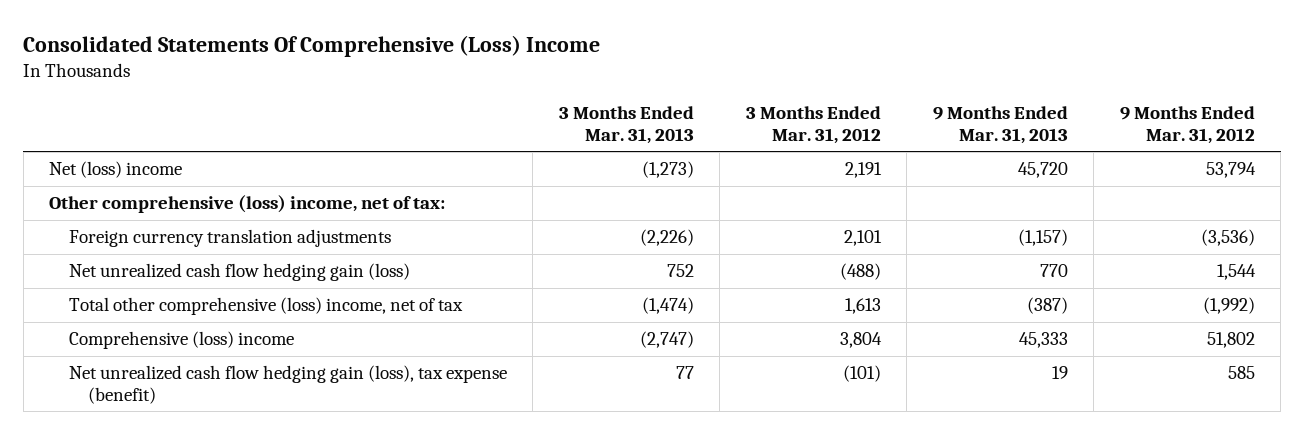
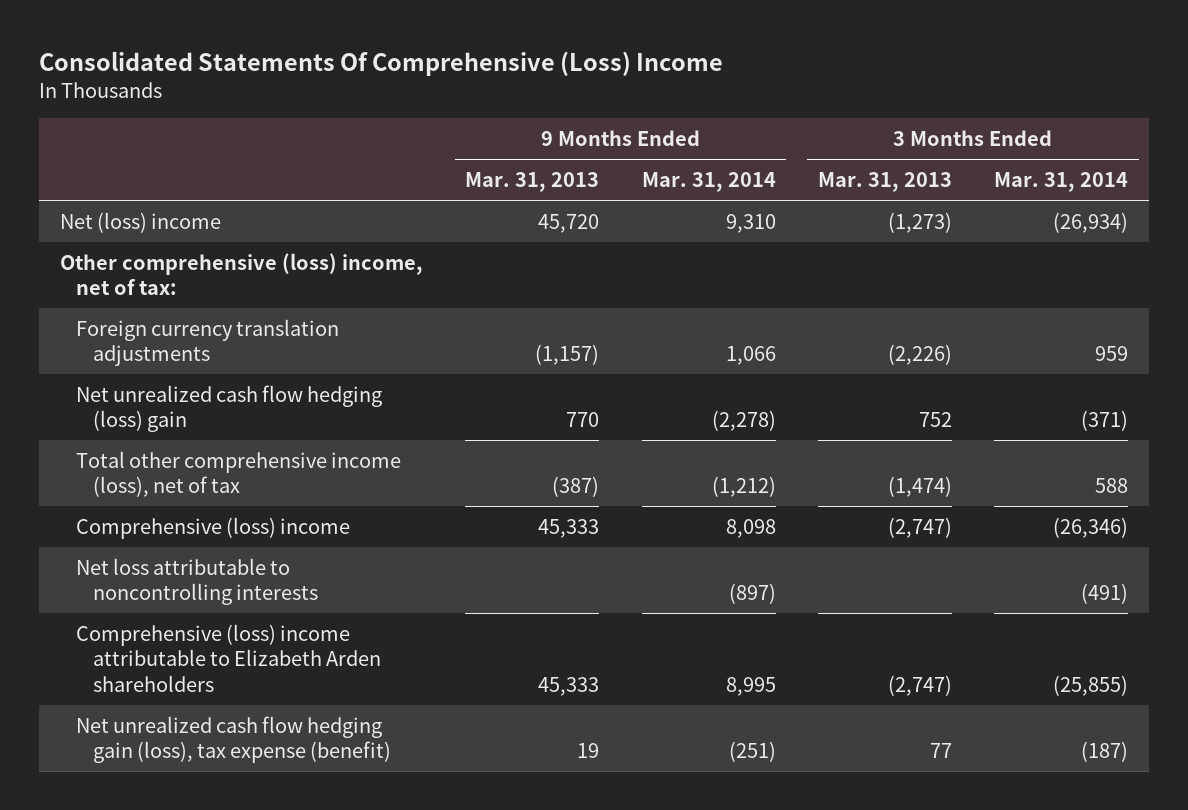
[745,106,881,144] 3 Months Ended Mar. 31, 2012 -> none
[1119,106,1255,144] 9 Months Ended Mar. 31, 2012 -> none
none -> [641,171,776,192] Mar. 31, 2014
none -> [994,171,1129,192] Mar. 31, 2014
[68,263,410,282] Net unrealized cash flow hedging gain (loss) -> [76,384,383,433] Net unrealized cash flow hedging (loss) gain
[68,297,463,316] Total other comprehensive (loss) income, net of tax -> [76,450,402,498] Total other comprehensive income (loss), net of tax
none -> [76,557,318,606] Net loss attributable to noncontrolling interests
none -> [76,623,381,692] Comprehensive (loss) income attributable to Elizabeth Arden shareholders

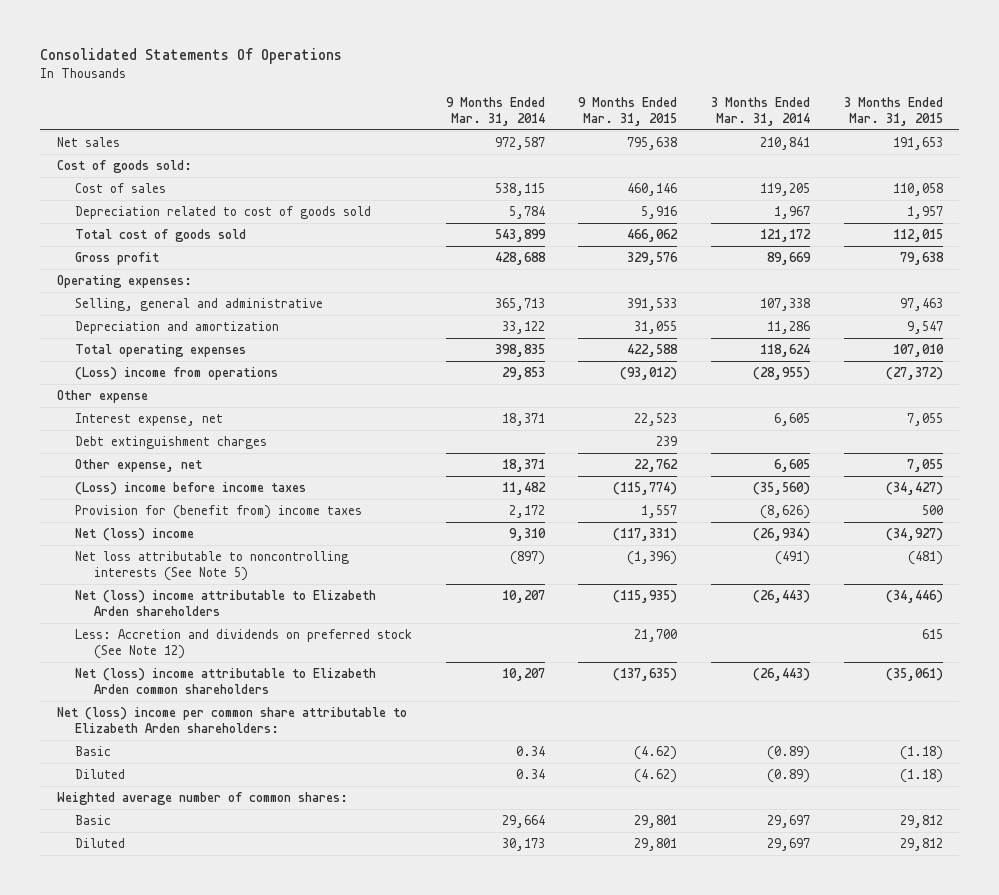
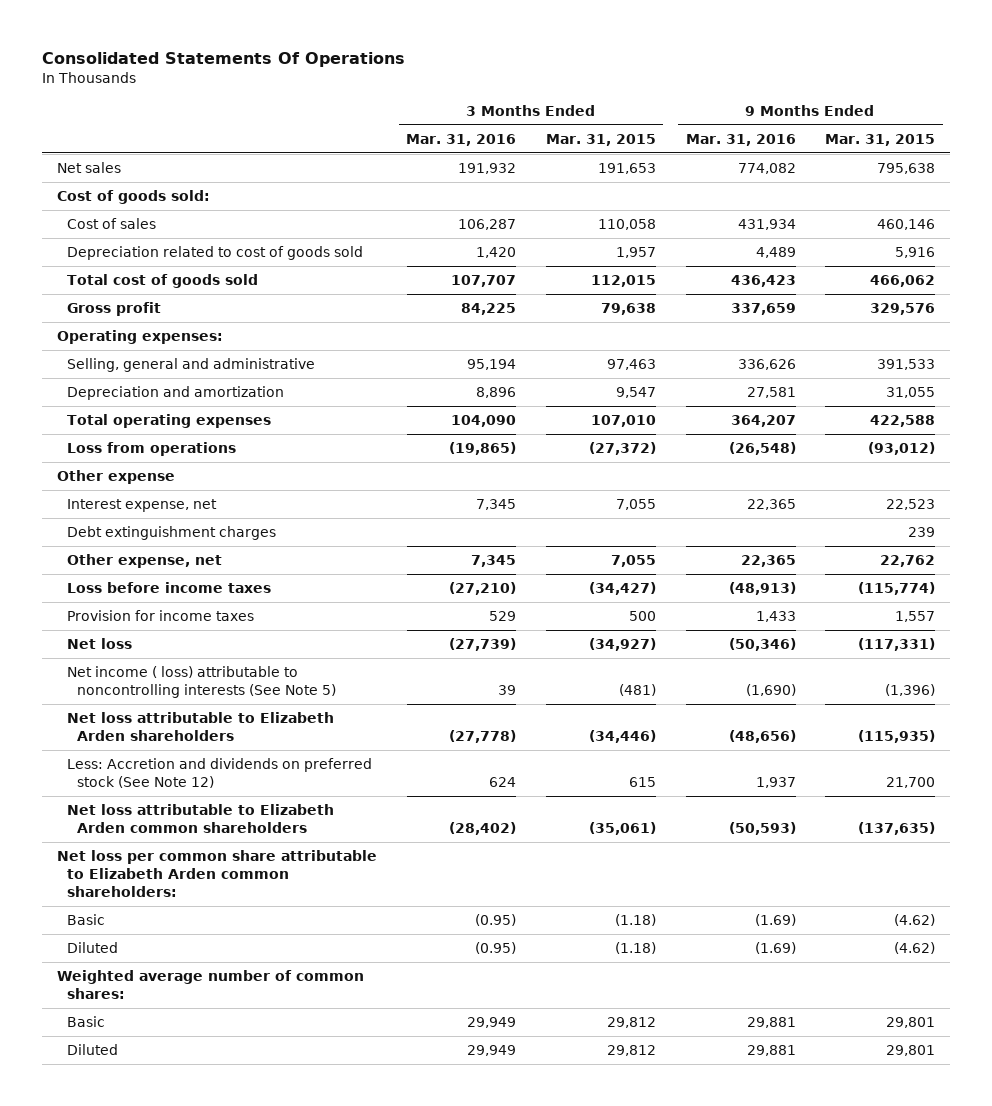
[445,96,545,126] 9 Months Ended Mar. 31, 2014 -> none
[711,96,811,126] 3 Months Ended Mar. 31, 2014 -> none
none -> [406,133,517,146] Mar. 31, 2016
none -> [685,133,796,146] Mar. 31, 2016
[75,367,279,381] (Loss) income from operations -> [67,442,237,457] Loss from operations
[75,482,307,496] (Loss) income before income taxes -> [67,582,272,594] Loss before income taxes
[75,505,363,520] Provision for (benefit from) income taxes -> [67,610,255,622] Provision for income taxes
[75,528,195,542] Net (loss) income -> [67,638,133,650] Net loss
[75,551,350,582] Net loss attributable to noncontrolling interests (See Note 5) -> [67,666,337,699] Net income ( loss) attributable to noncontrolling interests (See Note 5)
[75,590,377,617] Net (loss) income attributable to Elizabeth Arden shareholders -> [67,712,335,742] Net loss attributable to Elizabeth Arden shareholders
[75,668,377,695] Net (loss) income attributable to Elizabeth Arden common shareholders -> [67,804,335,834] Net loss attributable to Elizabeth Arden common shareholders
[56,707,407,734] Net (loss) income per common share attributable to Elizabeth Arden shareholders: -> [56,850,377,897] Net loss per common share attributable to Elizabeth Arden common shareholders:

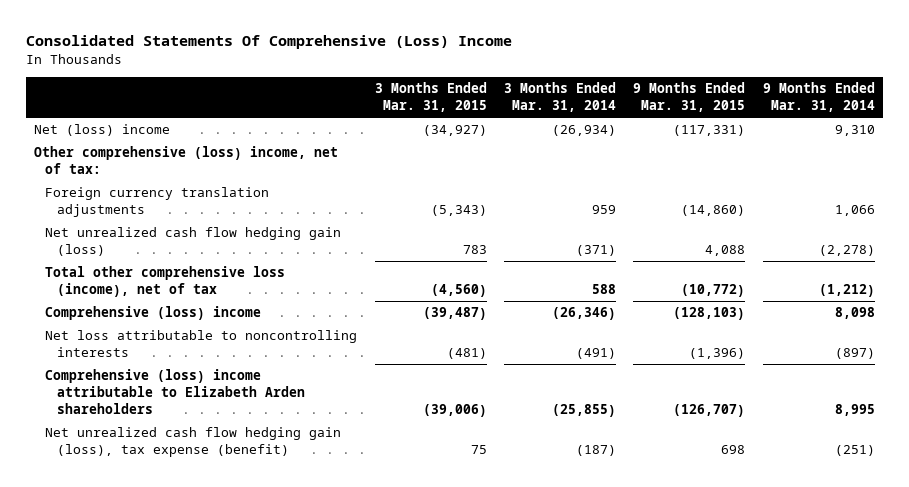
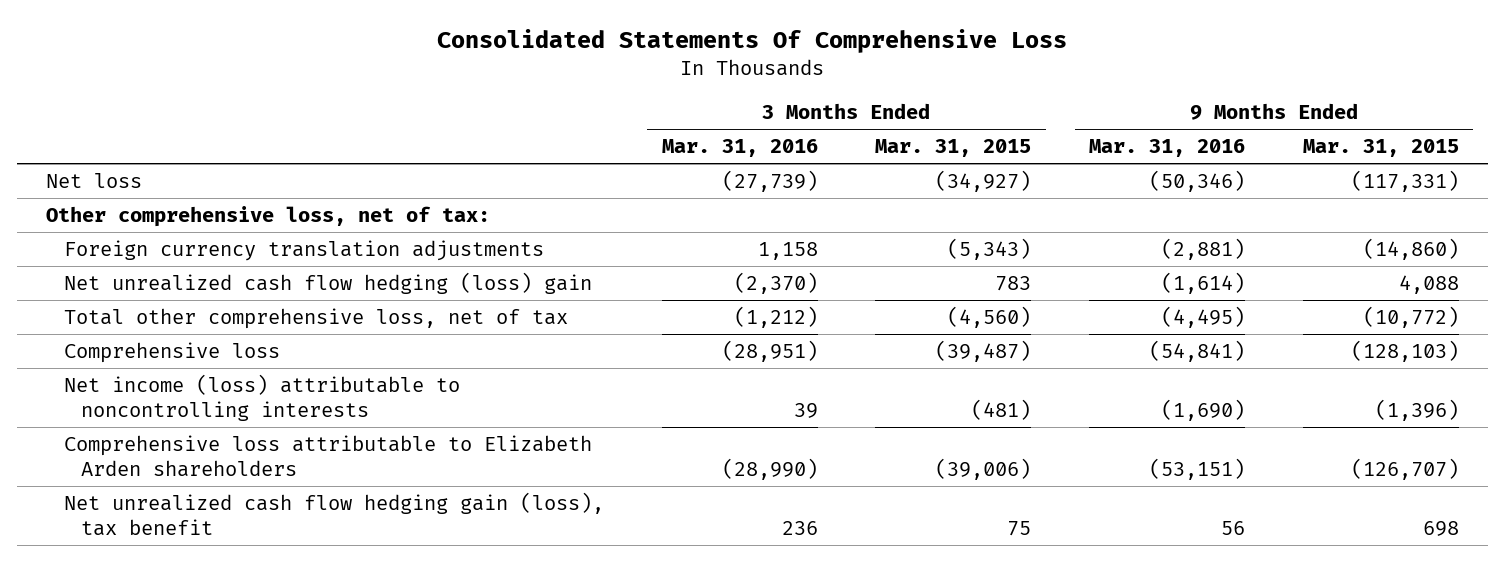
[25,35,512,50] Consolidated Statements Of Comprehensive (Loss) Income -> [437,29,1068,54] Consolidated Statements Of Comprehensive Loss
[504,82,617,113] 3 Months Ended Mar. 31, 2014 -> none
[762,82,875,113] 9 Months Ended Mar. 31, 2014 -> none
none -> [661,139,818,158] Mar. 31, 2016
none -> [1088,139,1245,158] Mar. 31, 2016
[34,124,171,137] Net (loss) income -> [46,173,143,189] Net loss
[34,146,339,175] Other comprehensive (loss) income, net of tax: -> [46,206,491,228] Other comprehensive loss, net of tax:
[45,227,342,257] Net unrealized cash flow hedging gain (loss) -> [63,272,592,295] Net unrealized cash flow hedging (loss) gain
[45,266,286,298] Total other comprehensive loss (income), net of tax -> [63,308,568,330] Total other comprehensive loss, net of tax
[45,306,262,321] Comprehensive (loss) income -> [63,342,280,364] Comprehensive loss
[45,330,358,358] Net loss attributable to noncontrolling interests -> [63,374,460,421] Net income (loss) attributable to noncontrolling interests
[45,369,305,415] Comprehensive (loss) income attributable to Elizabeth Arden shareholders -> [63,435,592,477] Comprehensive loss attributable to Elizabeth Arden shareholders
[45,427,342,458] Net unrealized cash flow hedging gain (loss), tax expense (benefit) -> [63,492,604,536] Net unrealized cash flow hedging gain (loss), tax benefit

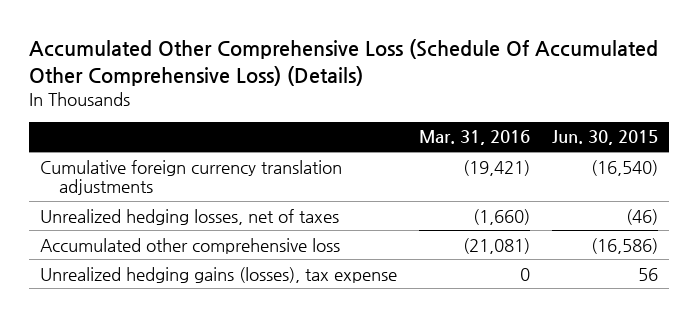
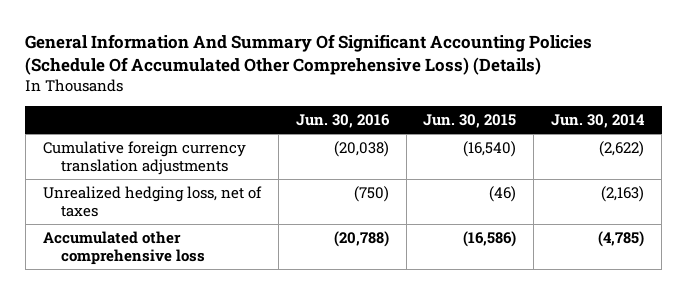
[28,39,658,86] Accumulated Other Comprehensive Loss (Schedule Of Accumulated Other Comprehensive Loss) (Details) -> [25,34,593,76] General Information And Summary Of Significant Accounting Policies (Schedule Of Accumulated Other Comprehensive Loss) (Details)
[419,130,531,146] Mar. 31, 2016 -> none
none -> [295,114,390,129] Jun. 30, 2016
none -> [551,114,646,129] Jun. 30, 2014
[39,208,339,225] Unrealized hedging losses, net of taxes -> [42,185,262,218] Unrealized hedging loss, net of taxes
[39,266,397,283] Unrealized hedging gains (losses), tax expense -> none

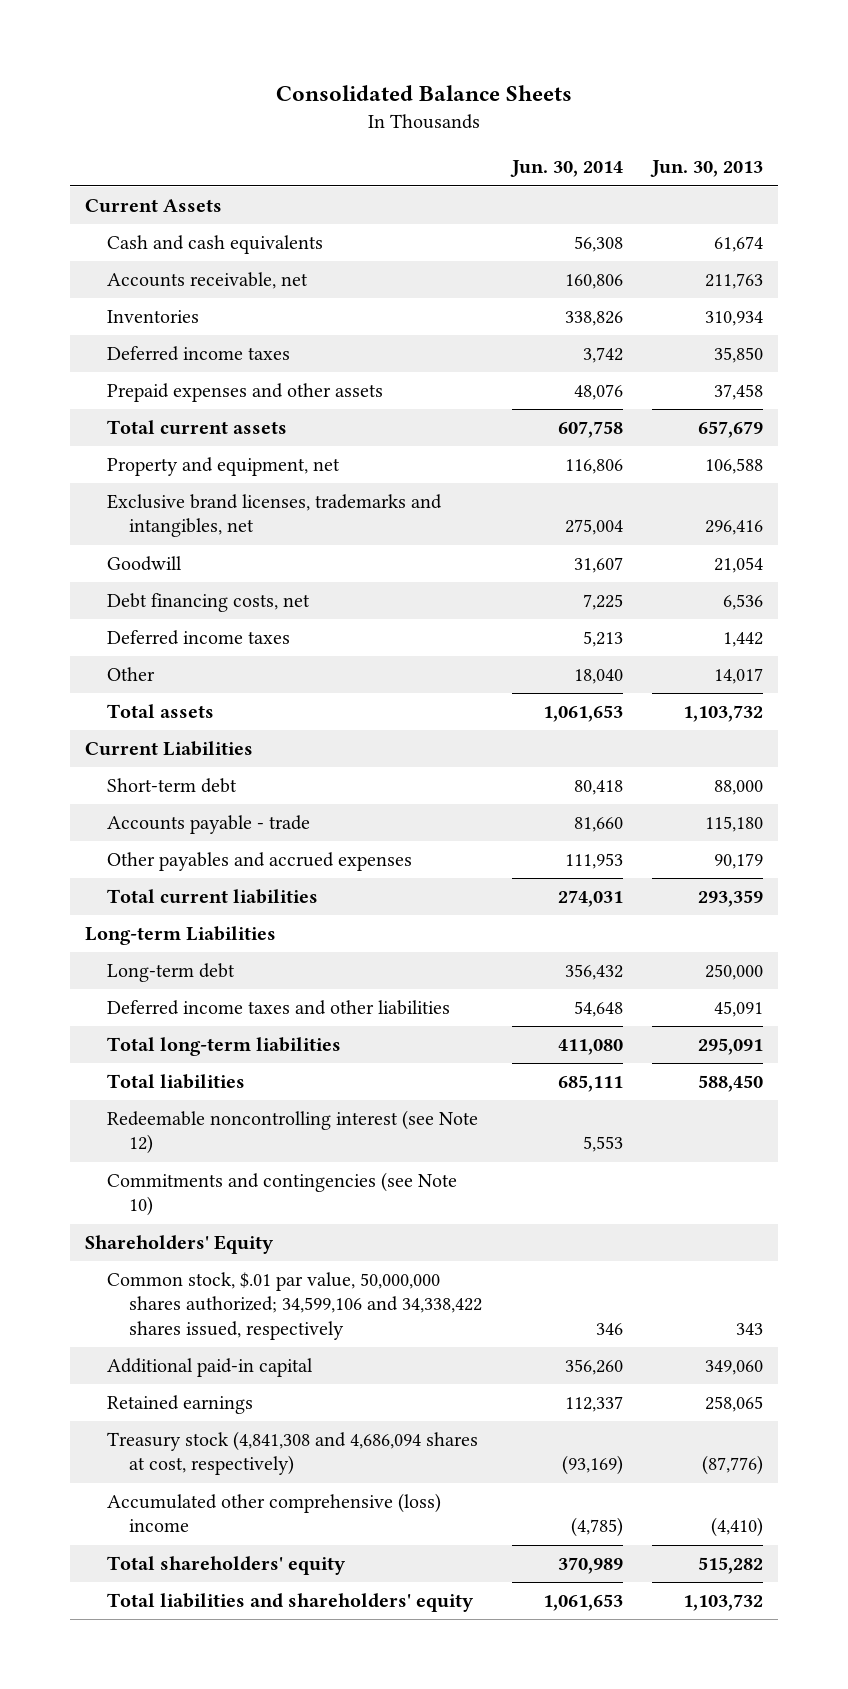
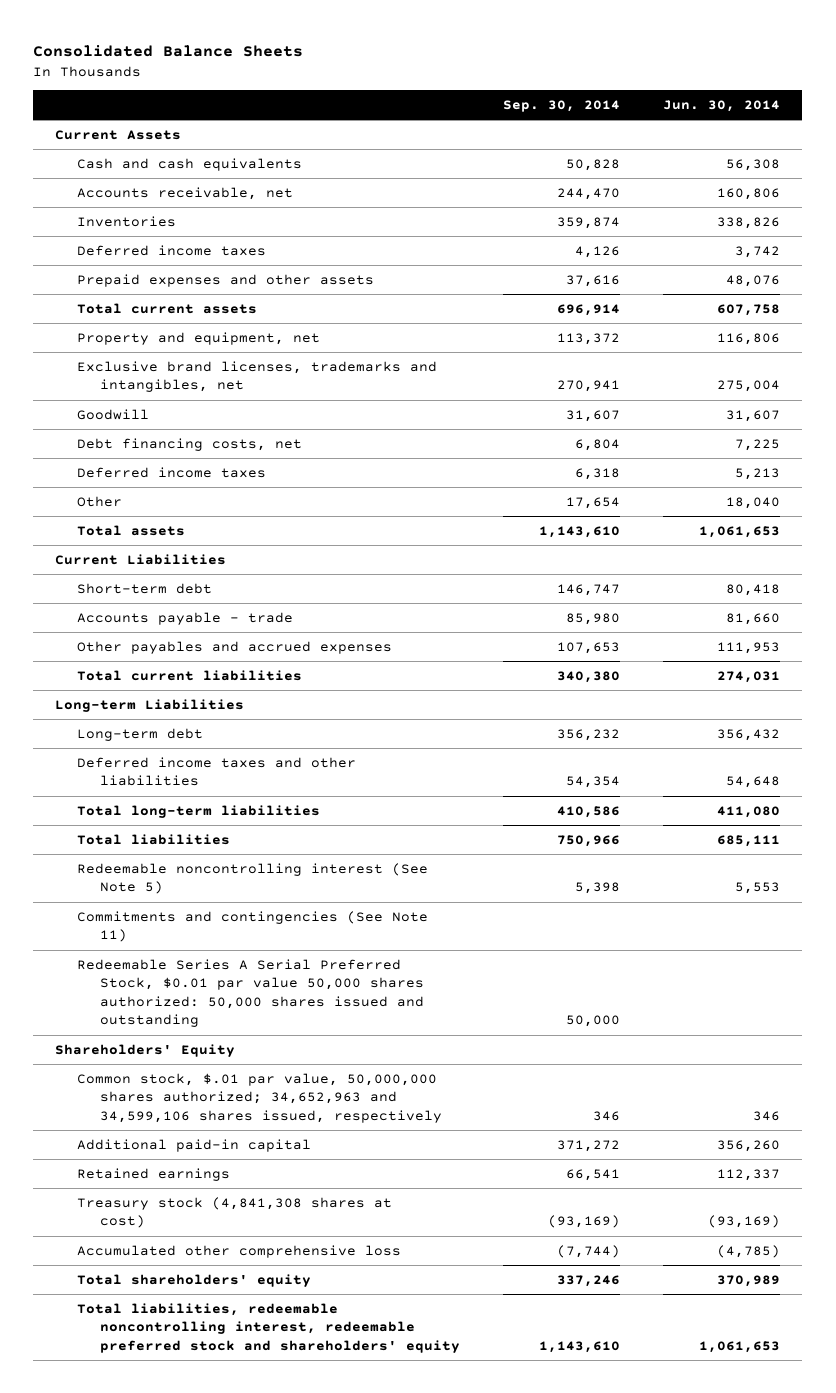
[650,160,764,178] Jun. 30, 2013 -> none
none -> [503,100,621,113] Sep. 30, 2014
[106,1110,478,1155] Redeemable noncontrolling interest (see Note 12) -> [77,862,429,895] Redeemable noncontrolling interest (See Note 5)
[106,1172,457,1217] Commitments and contingencies (see Note 10) -> [77,910,429,943] Commitments and contingencies (See Note 11)
none -> [77,958,424,1028] Redeemable Series A Serial Preferred Stock, $0.01 par value 50,000 shares authorized: 50,000 shares issued and outstanding
[106,1272,482,1340] Common stock, $.01 par value, 50,000,000 shares authorized; 34,599,106 and 34,338,422 shares issued, respectively -> [77,1072,442,1123] Common stock, $.01 par value, 50,000,000 shares authorized; 34,652,963 and 34,599,106 shares issued, respectively
[106,1431,478,1476] Treasury stock (4,841,308 and 4,686,094 shares at cost, respectively) -> [77,1196,393,1229] Treasury stock (4,841,308 shares at cost)
[106,1493,441,1533] Accumulated other comprehensive (loss) income -> [77,1244,402,1258] Accumulated other comprehensive loss
[106,1593,474,1613] Total liabilities and shareholders' equity -> [77,1302,460,1353] Total liabilities, redeemable noncontrolling interest, redeemable preferred stock and shareholders' equity

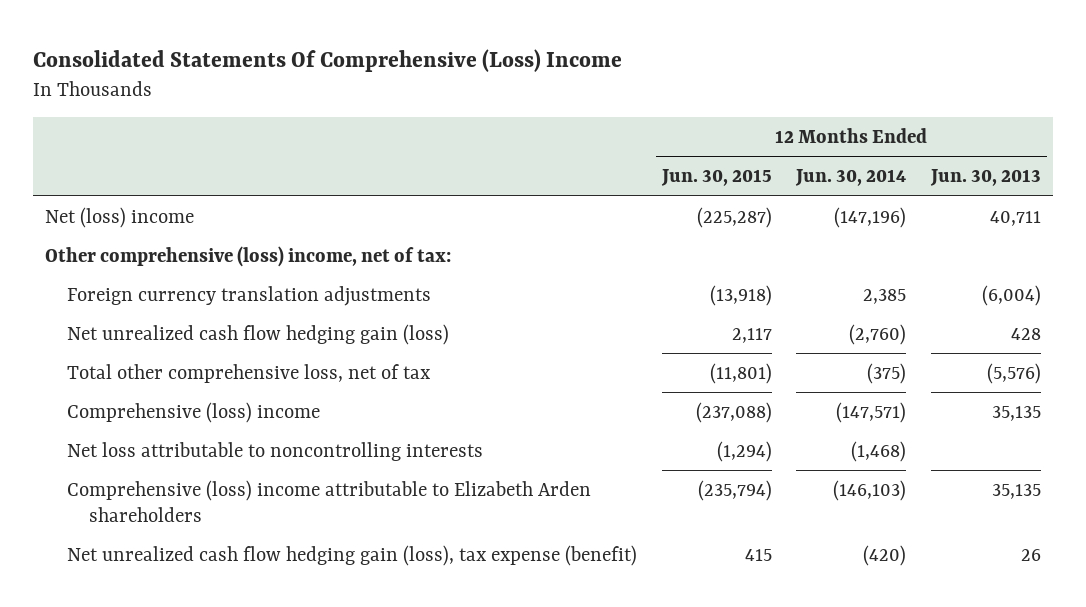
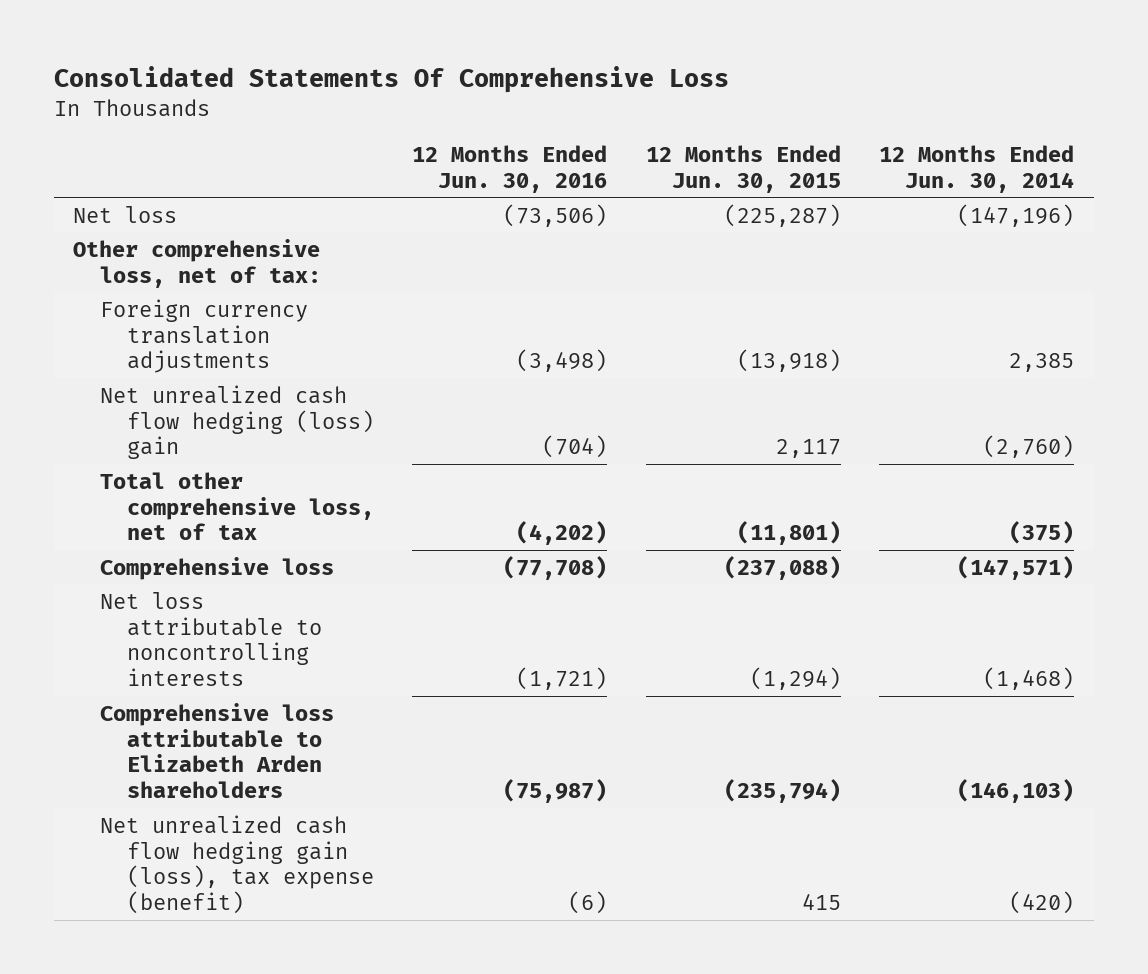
[33,48,623,72] Consolidated Statements Of Comprehensive (Loss) Income -> [54,66,730,94] Consolidated Statements Of Comprehensive Loss
[929,169,1041,187] Jun. 30, 2013 -> none
none -> [412,144,608,193] 12 Months Ended Jun. 30, 2016
[45,206,195,228] Net (loss) income -> [73,205,178,223] Net loss
[45,245,452,267] Other comprehensive (loss) income, net of tax: -> [73,238,322,288] Other comprehensive loss, net of tax:
[67,323,450,345] Net unrealized cash flow hedging gain (loss) -> [100,384,374,460] Net unrealized cash flow hedging (loss) gain
[67,401,321,423] Comprehensive (loss) income -> [100,556,335,580] Comprehensive loss
[67,479,592,522] Comprehensive (loss) income attributable to Elizabeth Arden shareholders -> [100,702,335,799] Comprehensive loss attributable to Elizabeth Arden shareholders

